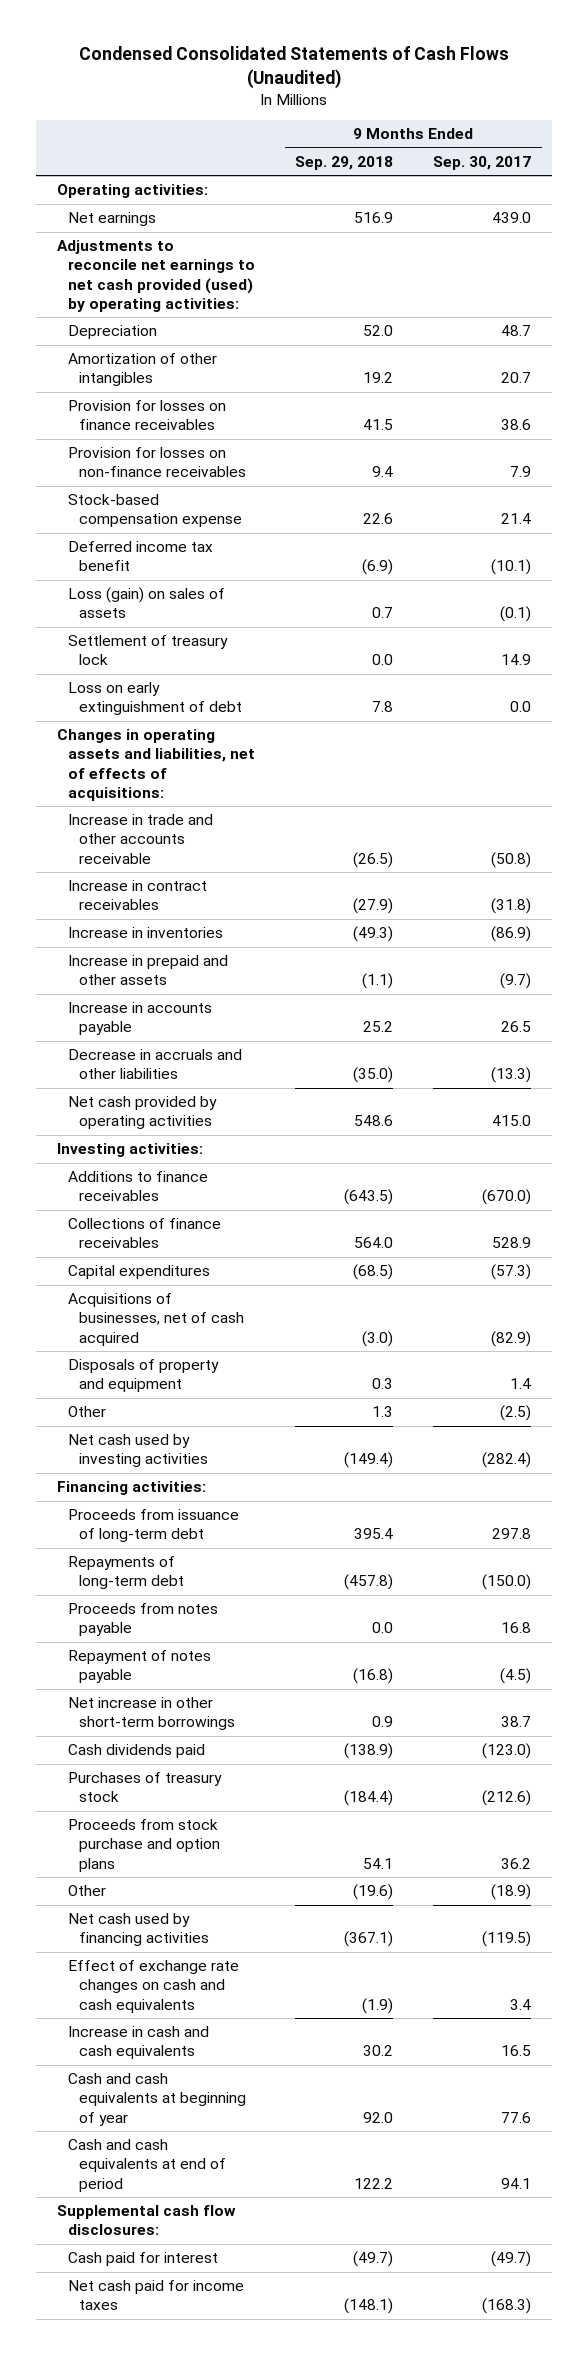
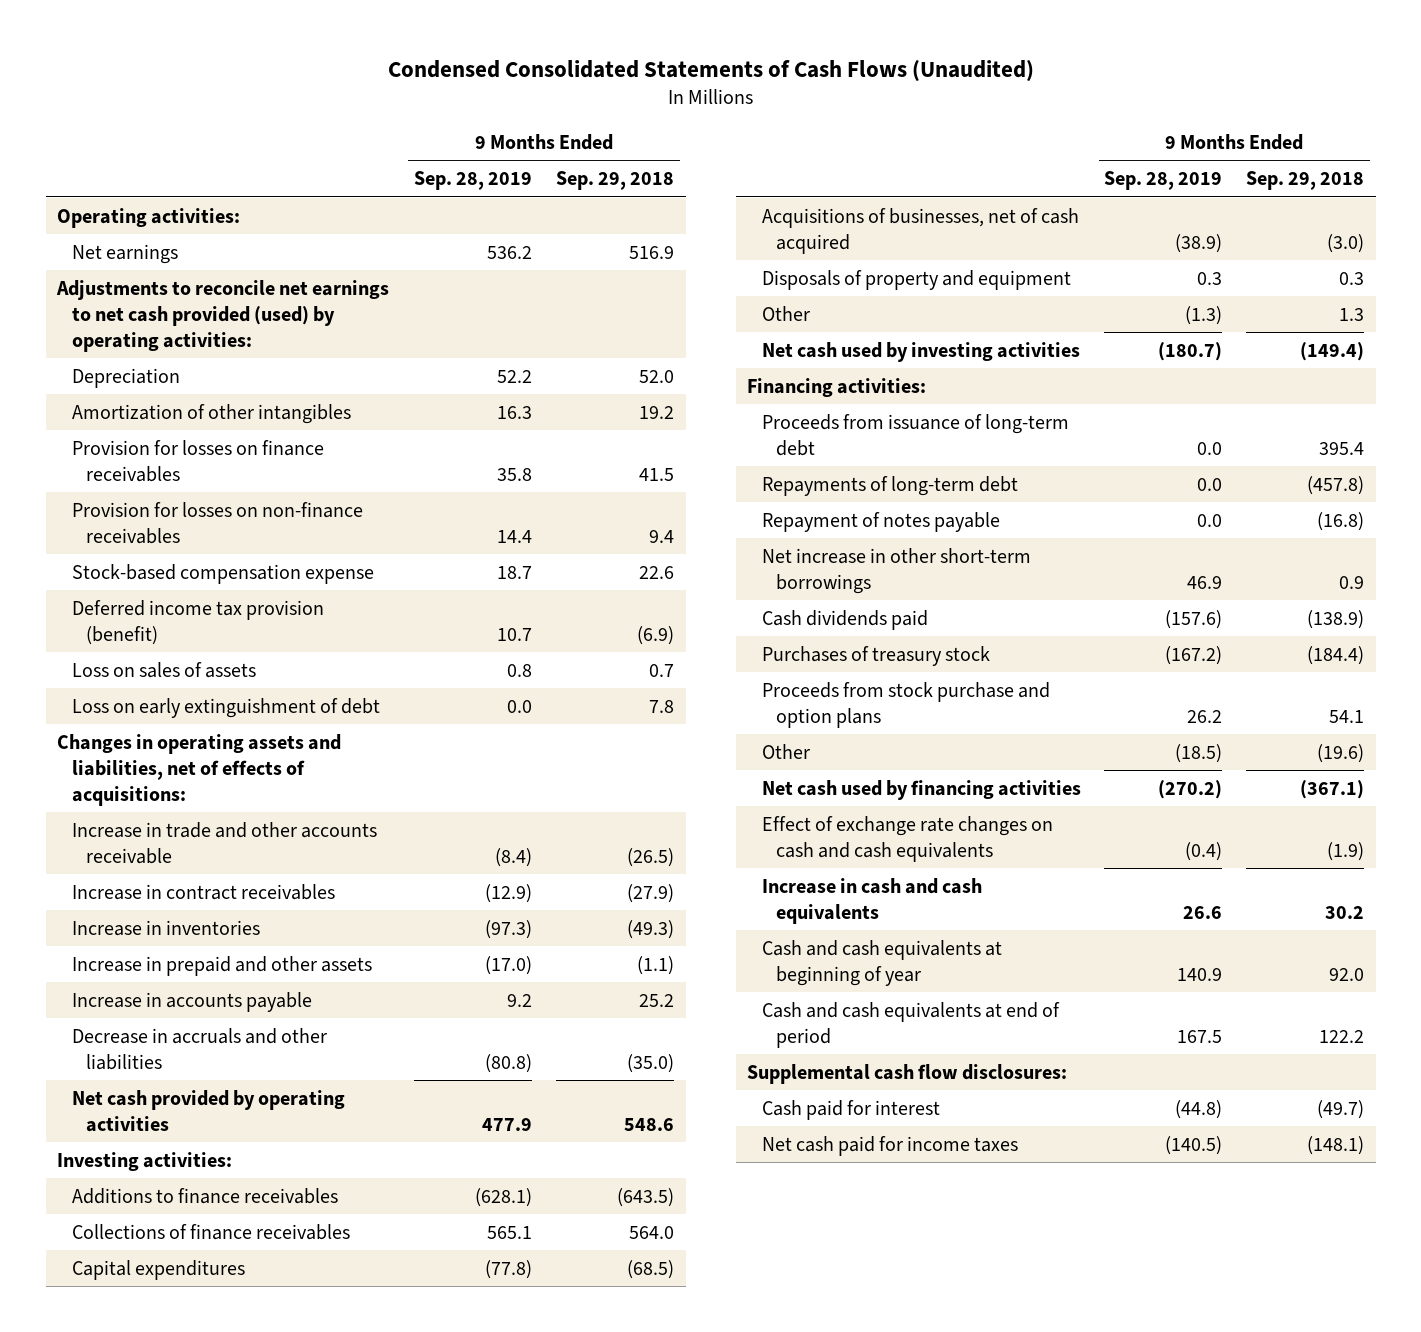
[433,155,532,170] Sep. 30, 2017 -> none
none -> [414,171,533,191] Sep. 28, 2019
[67,635,228,666] Settlement of treasury lock -> none
[67,541,213,572] Deferred income tax benefit -> [71,599,324,645] Deferred income tax provision (benefit)
[67,587,225,619] Loss (gain) on sales of assets -> [71,661,256,678] Loss on sales of assets
[67,1603,218,1637] Proceeds from notes payable -> none

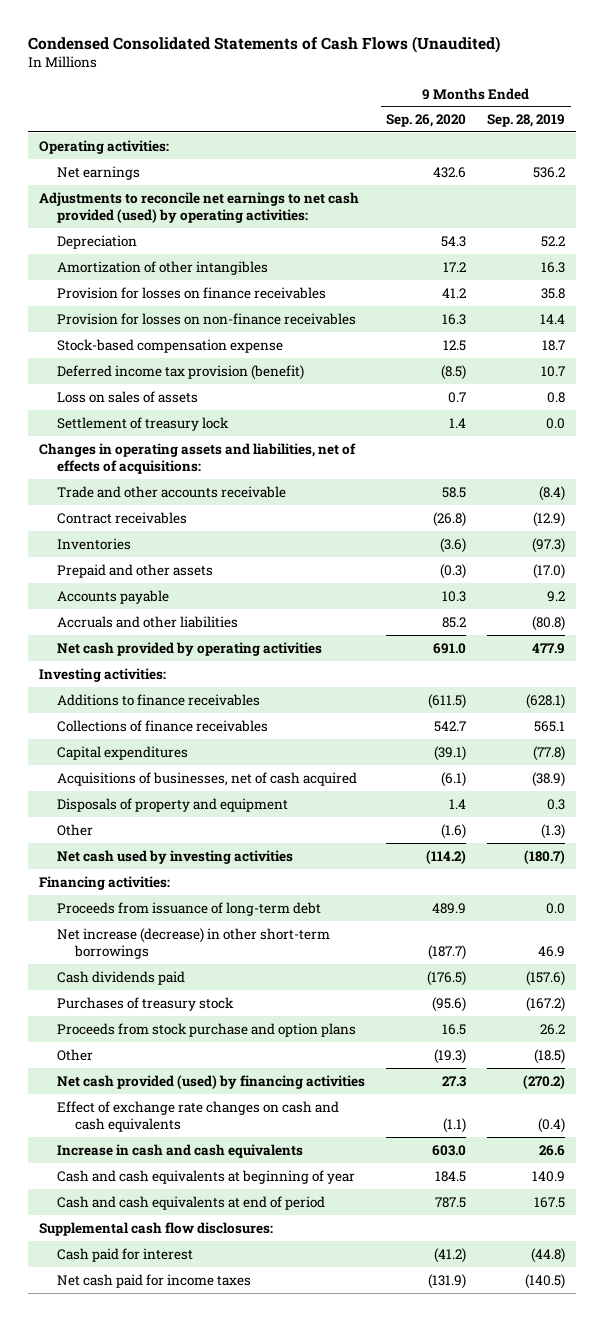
[555,171,674,191] Sep. 29, 2018 -> none
none -> [386,114,467,128] Sep. 26, 2020
[71,697,380,718] Loss on early extinguishment of debt -> none
none -> [56,416,229,431] Settlement of treasury lock
[71,821,377,864] Increase in trade and other accounts receivable -> [56,485,286,498] Trade and other accounts receivable
[71,883,335,900] Increase in contract receivables -> [56,511,187,524] Contract receivables
[71,919,260,936] Increase in inventories -> [56,537,131,550] Inventories
[71,955,372,976] Increase in prepaid and other assets -> [56,563,213,578] Prepaid and other assets
[71,991,312,1012] Increase in accounts payable -> [56,589,169,604] Accounts payable
[71,1027,327,1070] Decrease in accruals and other liabilities -> [56,615,238,628] Accruals and other liabilities
[761,475,1018,496] Repayments of long-term debt -> none
[761,511,1000,532] Repayment of notes payable -> none
[761,547,1031,594] Net increase in other short-term borrowings -> [56,927,330,960] Net increase (decrease) in other short-term borrowings
[761,779,1081,800] Net cash used by financing activities -> [56,1074,365,1089] Net cash provided (used) by financing activities

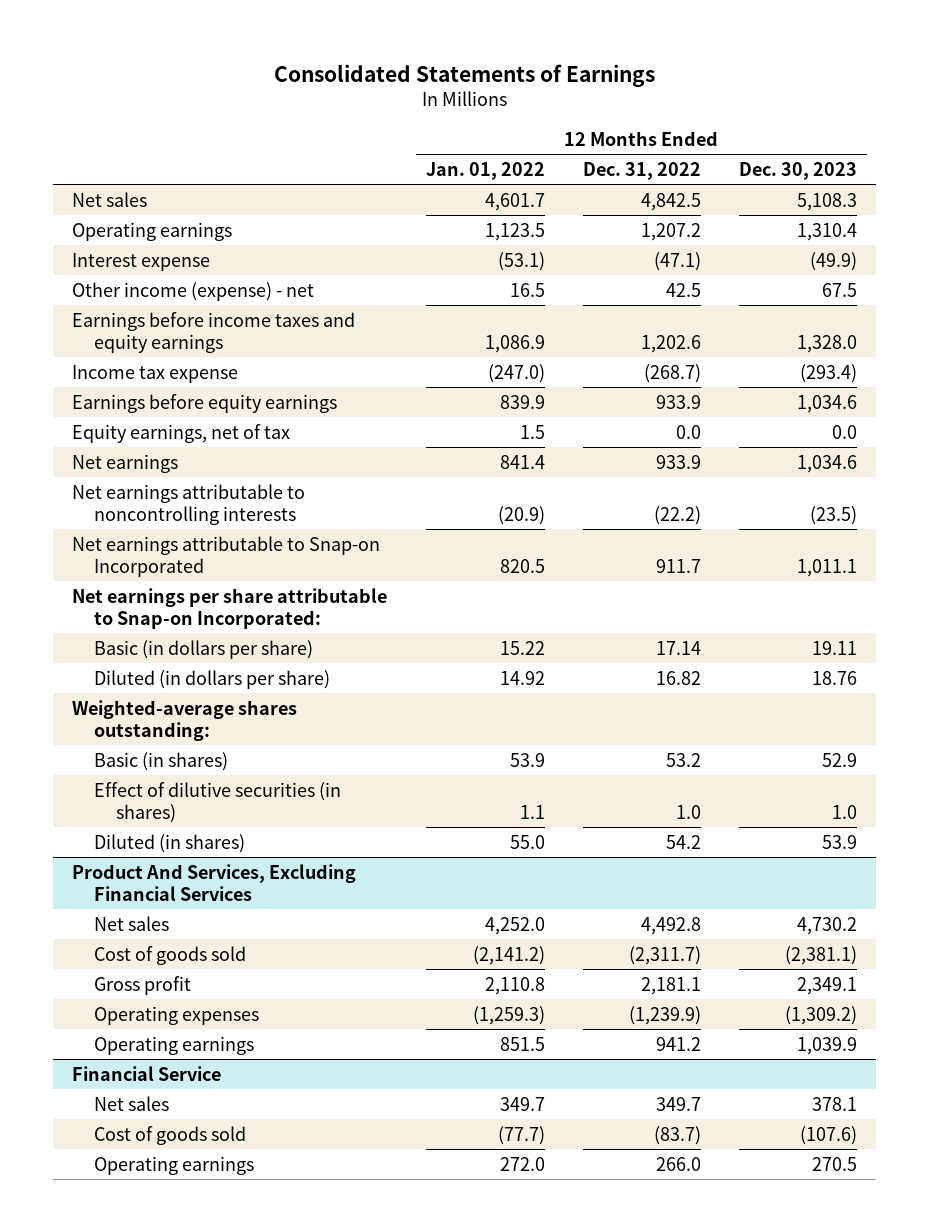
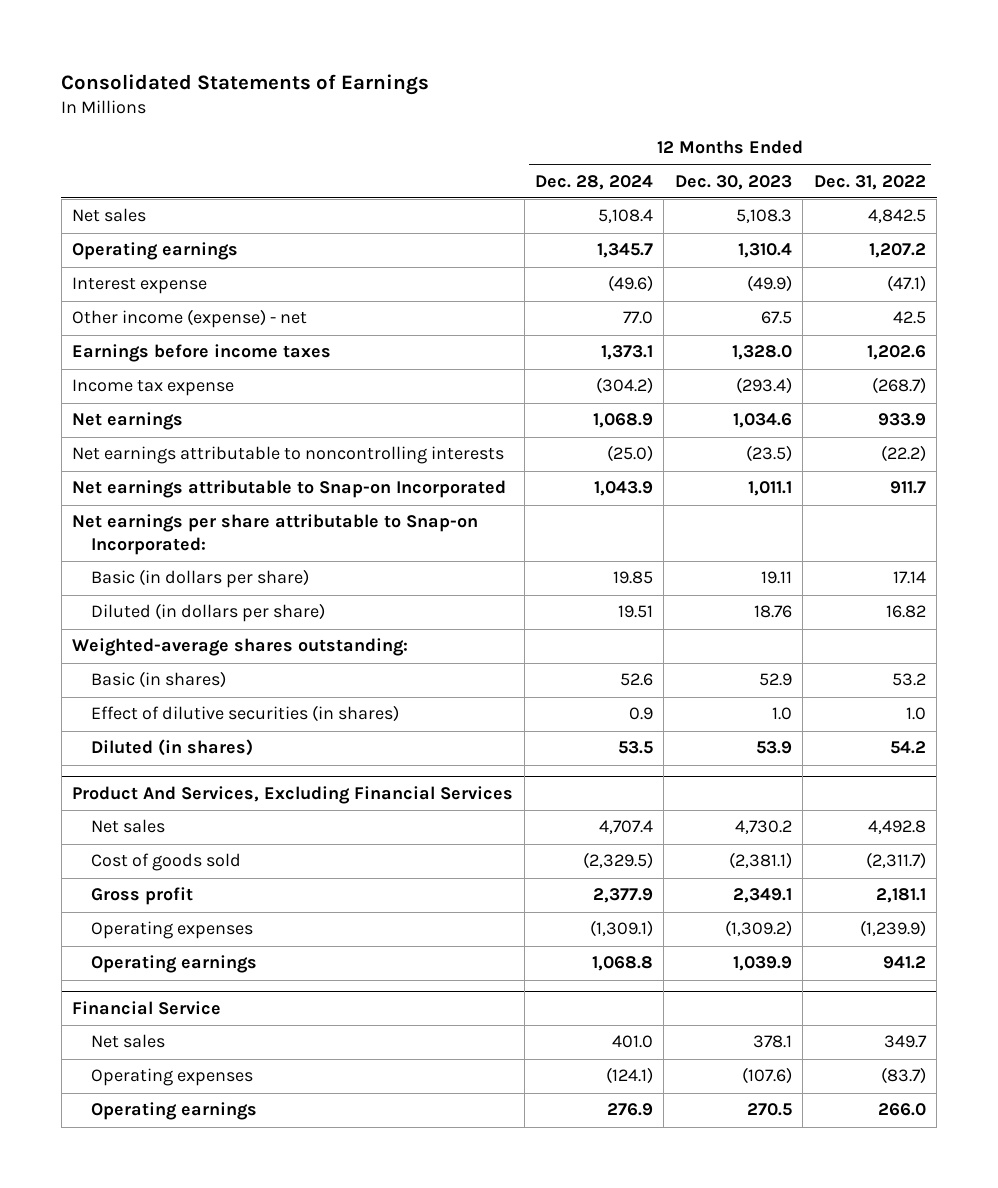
[425,161,545,180] Jan. 01, 2022 -> none
none -> [534,174,653,190] Dec. 28, 2024
[72,311,356,353] Earnings before income taxes and equity earnings -> [72,344,332,363] Earnings before income taxes
[72,393,338,413] Earnings before equity earnings -> none
[72,423,291,443] Equity earnings, net of tax -> none
[94,1125,247,1145] Cost of goods sold -> [90,1068,253,1087] Operating expenses

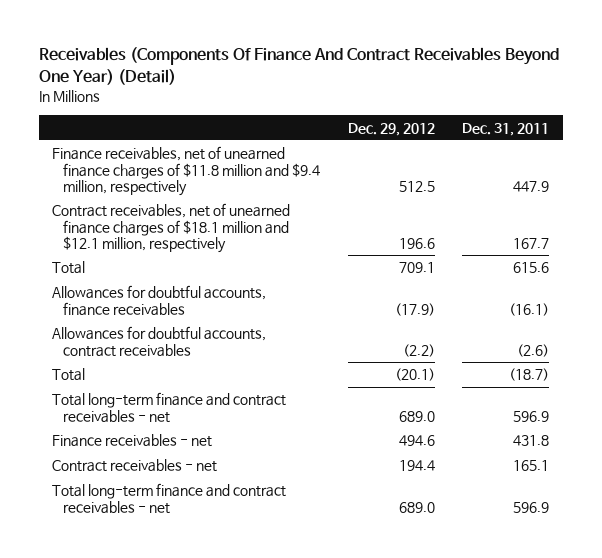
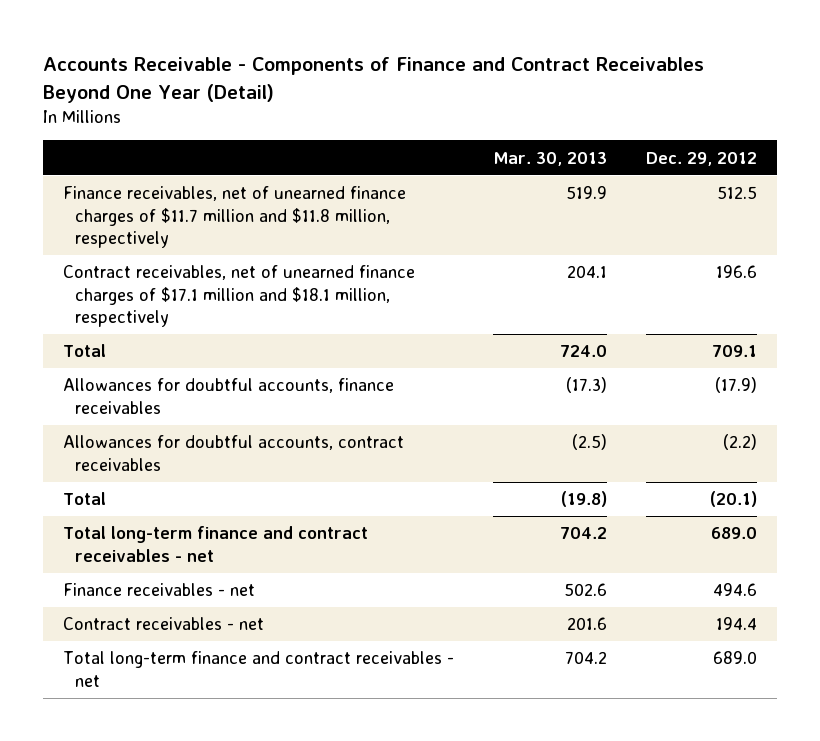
[38,47,559,86] Receivables (Components Of Finance And Contract Receivables Beyond One Year) (Detail) -> [43,57,705,103] Accounts Receivable - Components of Finance and Contract Receivables Beyond One Year (Detail)
[462,122,550,136] Dec. 31, 2011 -> none
none -> [492,151,607,166] Mar. 30, 2013
[52,146,321,196] Finance receivables, net of unearned finance charges of $11.8 million and $9.4 million, respectively -> [62,186,406,248] Finance receivables, net of unearned finance charges of $11.7 million and $11.8 million, respectively
[52,203,291,253] Contract receivables, net of unearned finance charges of $18.1 million and $12.1 million, respectively -> [62,265,415,327] Contract receivables, net of unearned finance charges of $17.1 million and $18.1 million, respectively

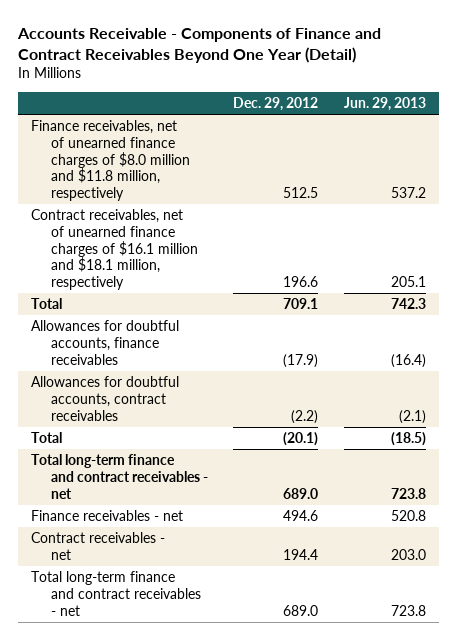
[492,151,607,166] Mar. 30, 2013 -> none
none -> [343,96,426,111] Jun. 29, 2013
[62,186,406,248] Finance receivables, net of unearned finance charges of $11.7 million and $11.8 million, respectively -> [30,120,190,202] Finance receivables, net of unearned finance charges of $8.0 million and $11.8 million, respectively
[62,265,415,327] Contract receivables, net of unearned finance charges of $17.1 million and $18.1 million, respectively -> [30,209,198,291] Contract receivables, net of unearned finance charges of $16.1 million and $18.1 million, respectively

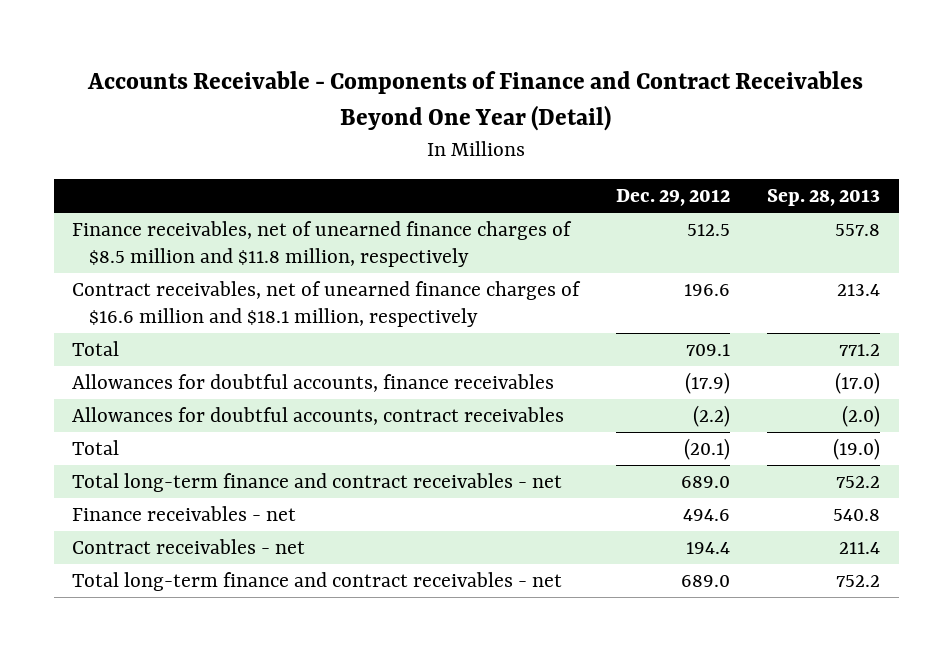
[343,96,426,111] Jun. 29, 2013 -> none
none -> [767,189,881,207] Sep. 28, 2013
[30,120,190,202] Finance receivables, net of unearned finance charges of $8.0 million and $11.8 million, respectively -> [72,221,573,268] Finance receivables, net of unearned finance charges of $8.5 million and $11.8 million, respectively
[30,209,198,291] Contract receivables, net of unearned finance charges of $16.1 million and $18.1 million, respectively -> [72,281,582,328] Contract receivables, net of unearned finance charges of $16.6 million and $18.1 million, respectively

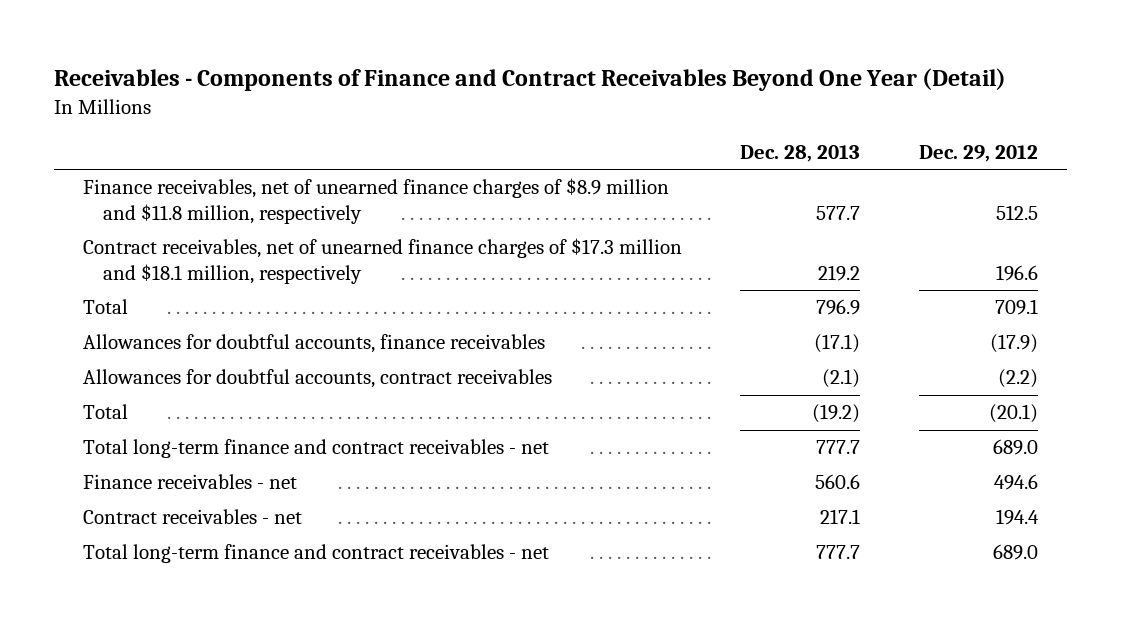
[87,71,864,131] Accounts Receivable - Components of Finance and Contract Receivables Beyond One Year (Detail) -> [53,67,1006,91] Receivables - Components of Finance and Contract Receivables Beyond One Year (Detail)
[767,189,881,207] Sep. 28, 2013 -> none
none -> [740,144,861,162] Dec. 28, 2013
[72,221,573,268] Finance receivables, net of unearned finance charges of $8.5 million and $11.8 million, respectively -> [82,178,669,224] Finance receivables, net of unearned finance charges of $8.9 million and $11.8 million, respectively
[72,281,582,328] Contract receivables, net of unearned finance charges of $16.6 million and $18.1 million, respectively -> [82,238,682,284] Contract receivables, net of unearned finance charges of $17.3 million and $18.1 million, respectively

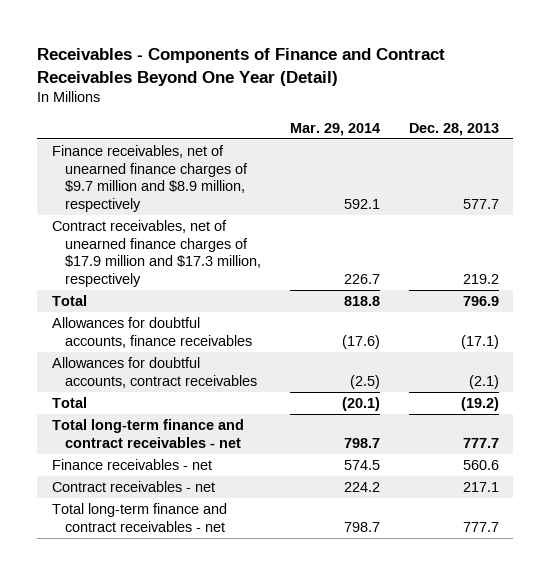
[918,144,1038,162] Dec. 29, 2012 -> none
none -> [289,123,380,137] Mar. 29, 2014
[82,178,669,224] Finance receivables, net of unearned finance charges of $8.9 million and $11.8 million, respectively -> [51,144,249,212] Finance receivables, net of unearned finance charges of $9.7 million and $8.9 million, respectively
[82,238,682,284] Contract receivables, net of unearned finance charges of $17.3 million and $18.1 million, respectively -> [51,219,262,287] Contract receivables, net of unearned finance charges of $17.9 million and $17.3 million, respectively

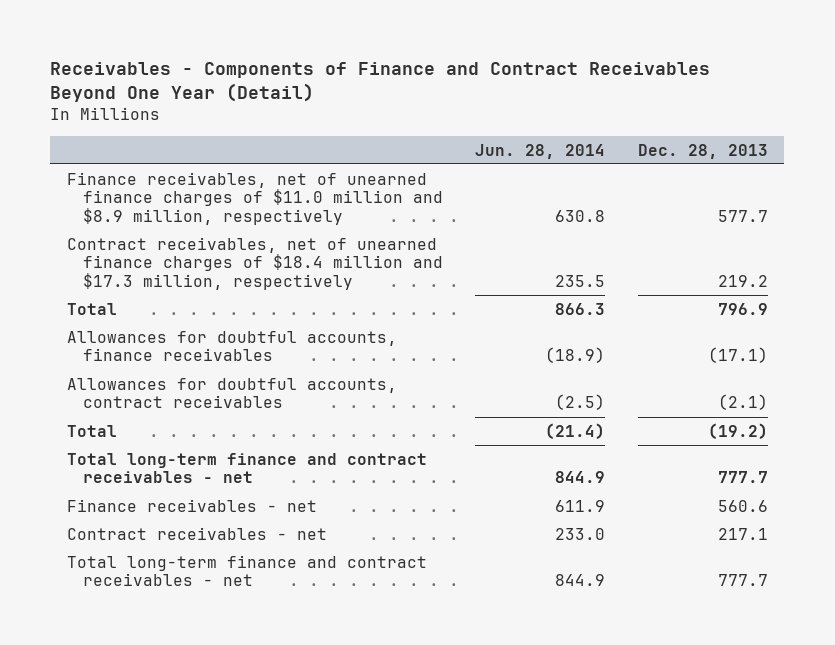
[289,123,380,137] Mar. 29, 2014 -> none
none -> [475,143,606,159] Jun. 28, 2014
[51,144,249,212] Finance receivables, net of unearned finance charges of $9.7 million and $8.9 million, respectively -> [66,171,443,226] Finance receivables, net of unearned finance charges of $11.0 million and $8.9 million, respectively
[51,219,262,287] Contract receivables, net of unearned finance charges of $17.9 million and $17.3 million, respectively -> [66,236,443,291] Contract receivables, net of unearned finance charges of $18.4 million and $17.3 million, respectively

